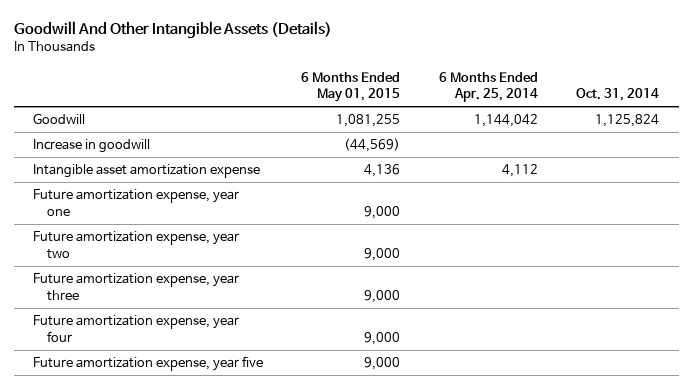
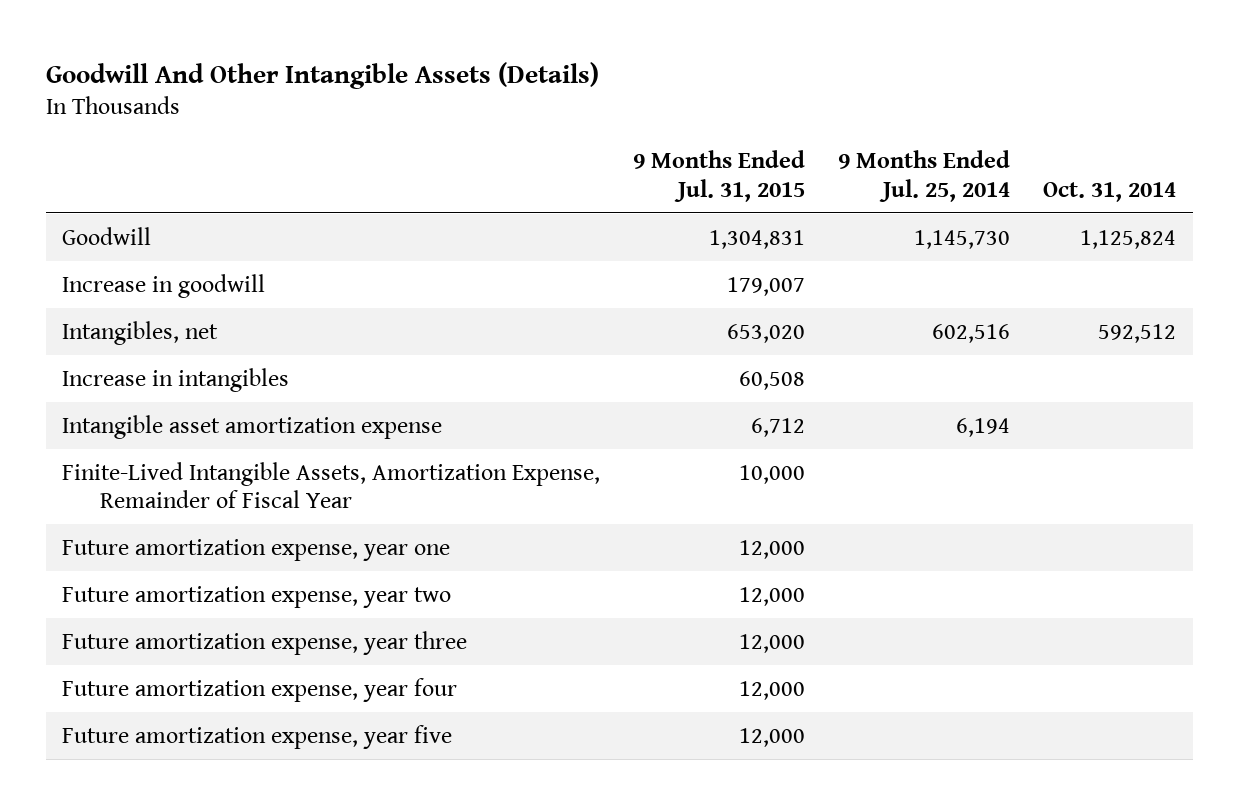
[301,71,401,103] 6 Months Ended May 01, 2015 -> none
[438,71,538,103] 6 Months Ended Apr. 25, 2014 -> none
none -> [633,150,806,202] 9 Months Ended Jul. 31, 2015
none -> [838,150,1011,202] 9 Months Ended Jul. 25, 2014
none -> [62,320,219,345] Intangibles, net
none -> [62,367,290,392] Increase in intangibles
none -> [62,461,601,508] Finite-Lived Intangible Assets, Amortization Expense, Remainder of Fiscal Year

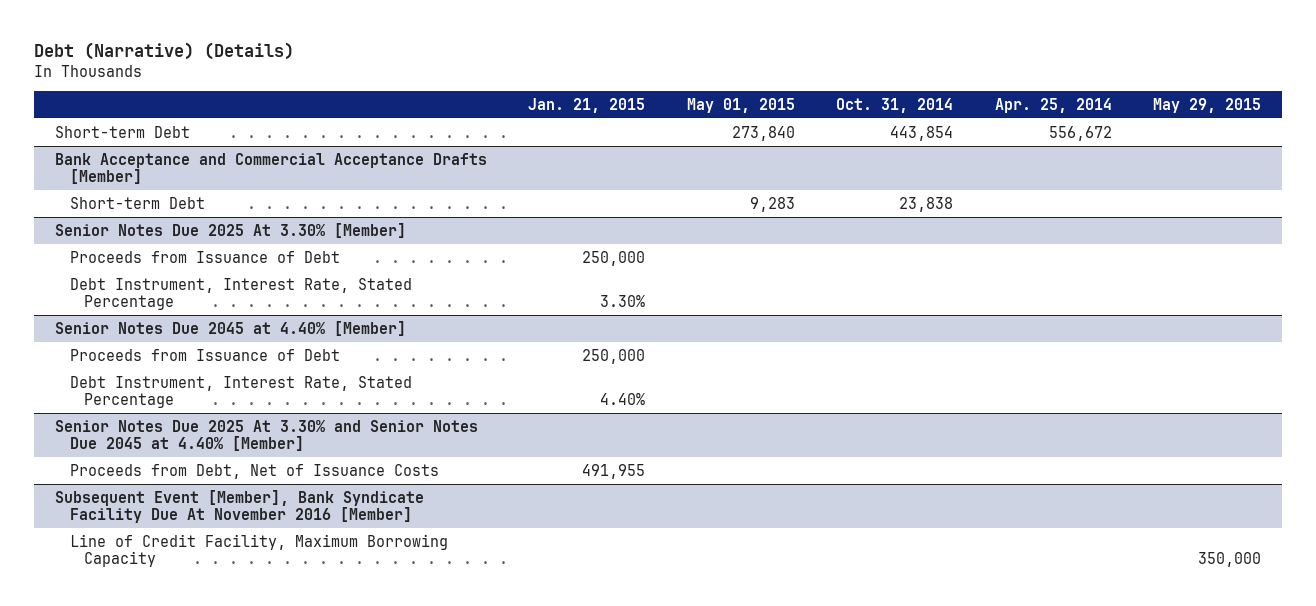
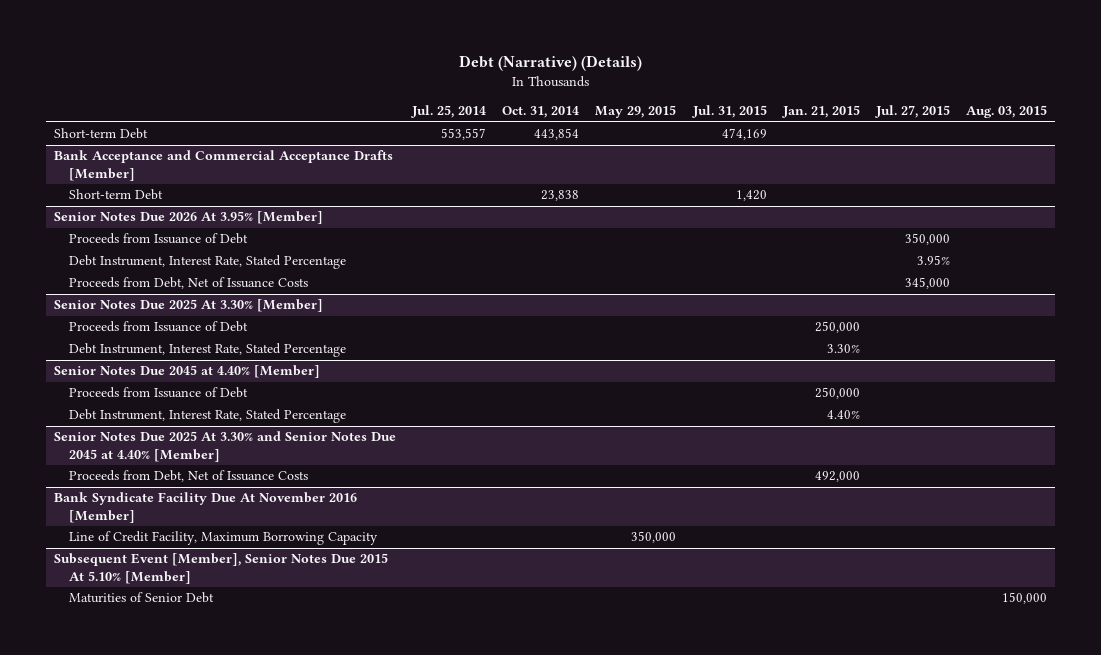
[686,97,795,113] May 01, 2015 -> none
[994,97,1112,113] Apr. 25, 2014 -> none
none -> [410,105,486,119] Jul. 25, 2014
none -> [691,105,767,119] Jul. 31, 2015
none -> [875,105,951,119] Jul. 27, 2015
none -> [966,105,1048,119] Aug. 03, 2015
none -> [53,211,323,225] Senior Notes Due 2026 At 3.95% [Member]
none -> [68,233,248,245] Proceeds from Issuance of Debt
none -> [68,255,346,270] Debt Instrument, Interest Rate, Stated Percentage
none -> [68,277,308,290] Proceeds from Debt, Net of Issuance Costs
[582,463,646,479] 491,955 -> [814,471,860,483] 492,000
[55,489,425,524] Subsequent Event [Member], Bank Syndicate Facility Due At November 2016 [Member] -> [53,492,357,523] Bank Syndicate Facility Due At November 2016 [Member]
none -> [53,553,388,584] Subsequent Event [Member], Senior Notes Due 2015 At 5.10% [Member]
none -> [68,592,214,604] Maturities of Senior Debt

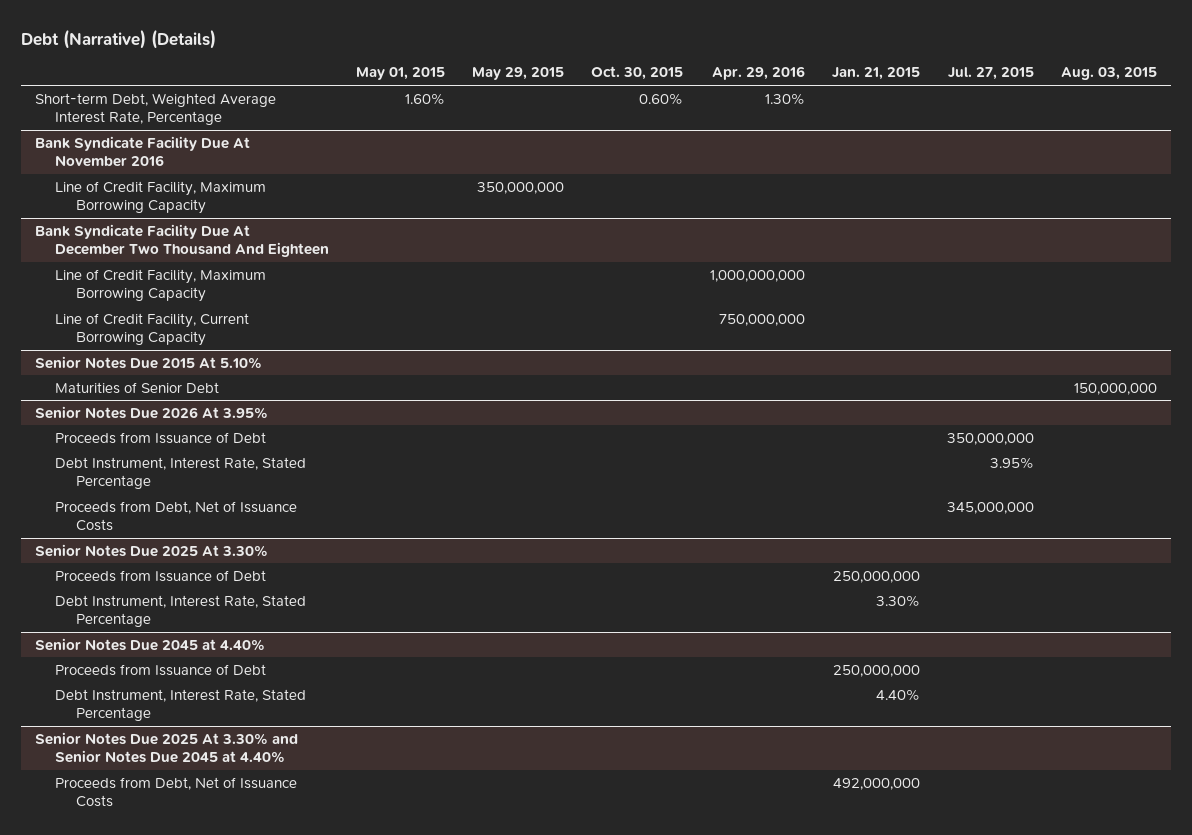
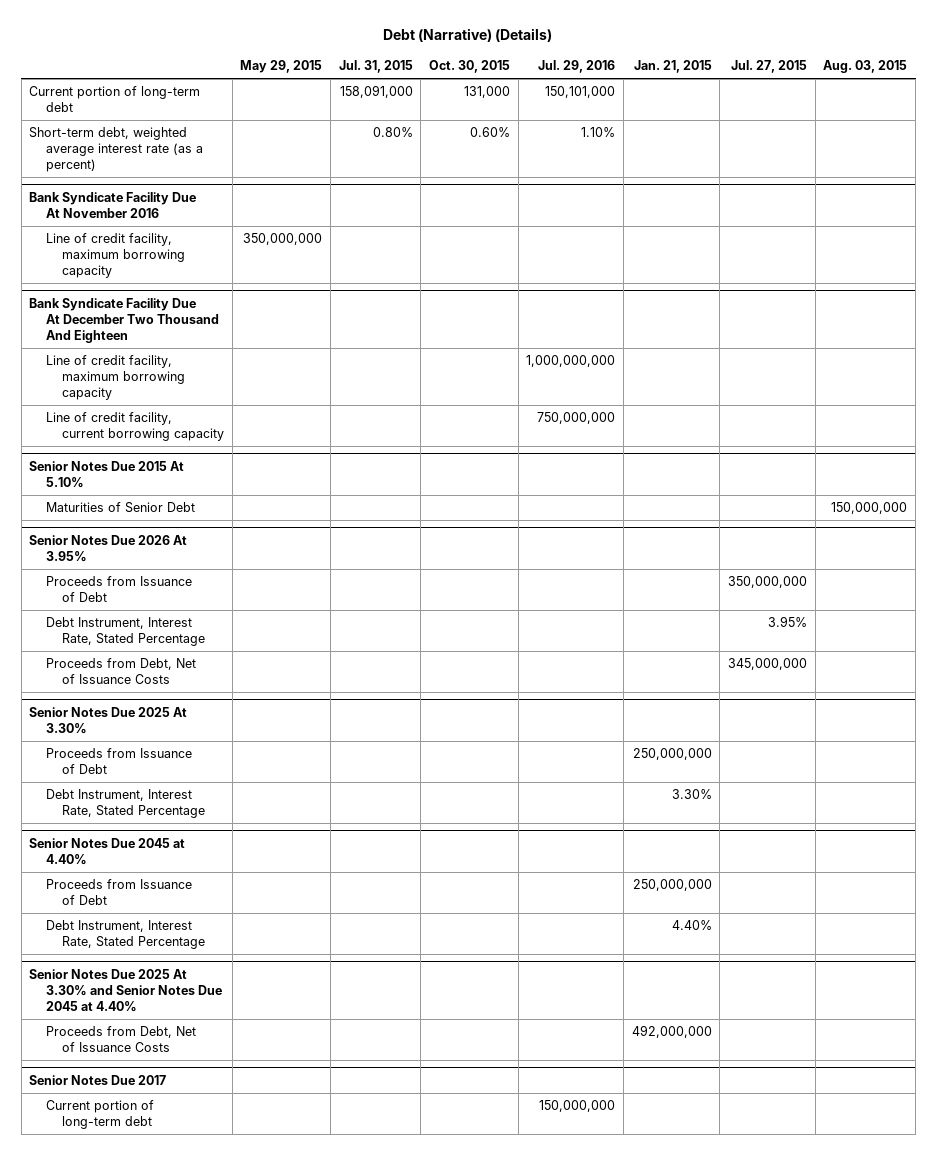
[356,67,446,81] May 01, 2015 -> none
[712,66,806,81] Apr. 29, 2016 -> none
none -> [338,59,413,73] Jul. 31, 2015
none -> [538,59,616,73] Jul. 29, 2016
none -> [29,86,201,113] Current portion of long-term debt
[34,92,276,126] Short-term Debt, Weighted Average Interest Rate, Percentage -> [29,127,203,172] Short-term debt, weighted average interest rate (as a percent)
[55,180,267,215] Line of Credit Facility, Maximum Borrowing Capacity -> [45,233,185,278] Line of credit facility, maximum borrowing capacity
[55,268,267,303] Line of Credit Facility, Maximum Borrowing Capacity -> [45,355,185,400] Line of credit facility, maximum borrowing capacity
[55,312,250,347] Line of Credit Facility, Current Borrowing Capacity -> [45,412,224,442] Line of credit facility, current borrowing capacity
none -> [29,1075,167,1086] Senior Notes Due 2017
none -> [45,1100,154,1130] Current portion of long-term debt

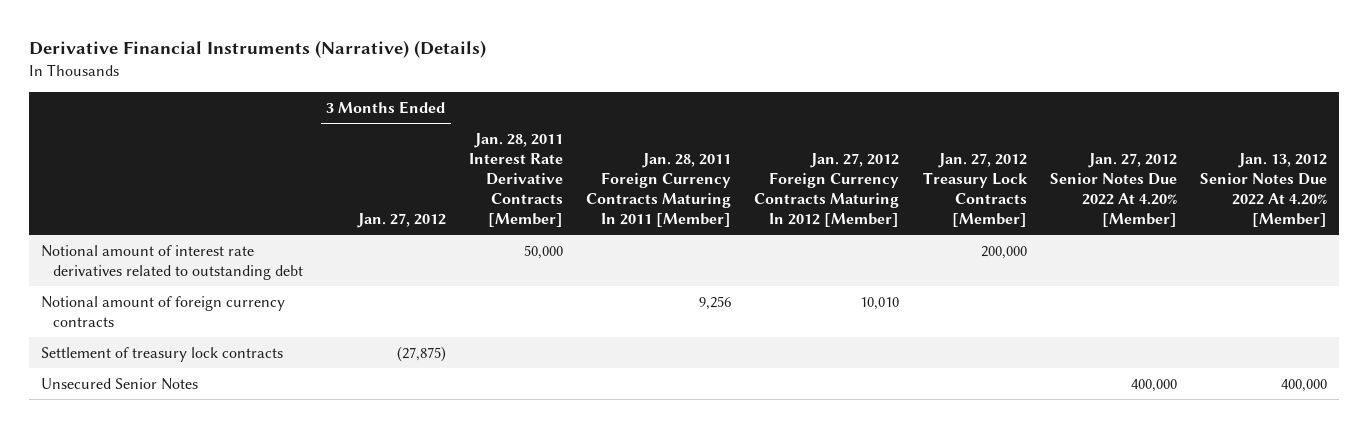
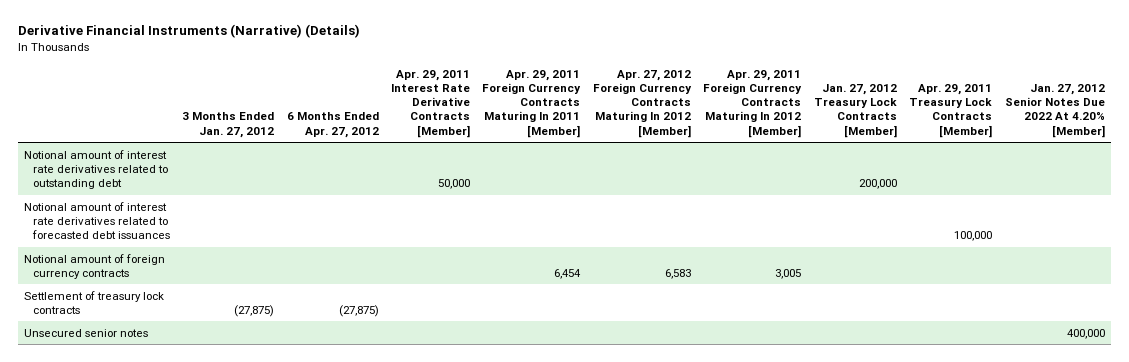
[468,133,563,227] Jan. 28, 2011 Interest Rate Derivative Contracts [Member] -> none
[586,153,732,227] Jan. 28, 2011 Foreign Currency Contracts Maturing In 2011 [Member] -> none
[754,153,900,227] Jan. 27, 2012 Foreign Currency Contracts Maturing In 2012 [Member] -> none
[1200,153,1328,227] Jan. 13, 2012 Senior Notes Due 2022 At 4.20% [Member] -> none
none -> [286,112,379,138] 6 Months Ended Apr. 27, 2012
none -> [391,69,471,138] Apr. 29, 2011 Interest Rate Derivative Contracts [Member]
none -> [482,69,582,138] Apr. 29, 2011 Foreign Currency Contracts Maturing In 2011 [Member]
none -> [592,69,692,138] Apr. 27, 2012 Foreign Currency Contracts Maturing In 2012 [Member]
none -> [703,69,803,138] Apr. 29, 2011 Foreign Currency Contracts Maturing In 2012 [Member]
none -> [909,83,993,138] Apr. 29, 2011 Treasury Lock Contracts [Member]
none -> [24,201,170,240] Notional amount of interest rate derivatives related to forecasted debt issuances
[40,377,198,390] Unsecured Senior Notes -> [24,328,149,337] Unsecured senior notes

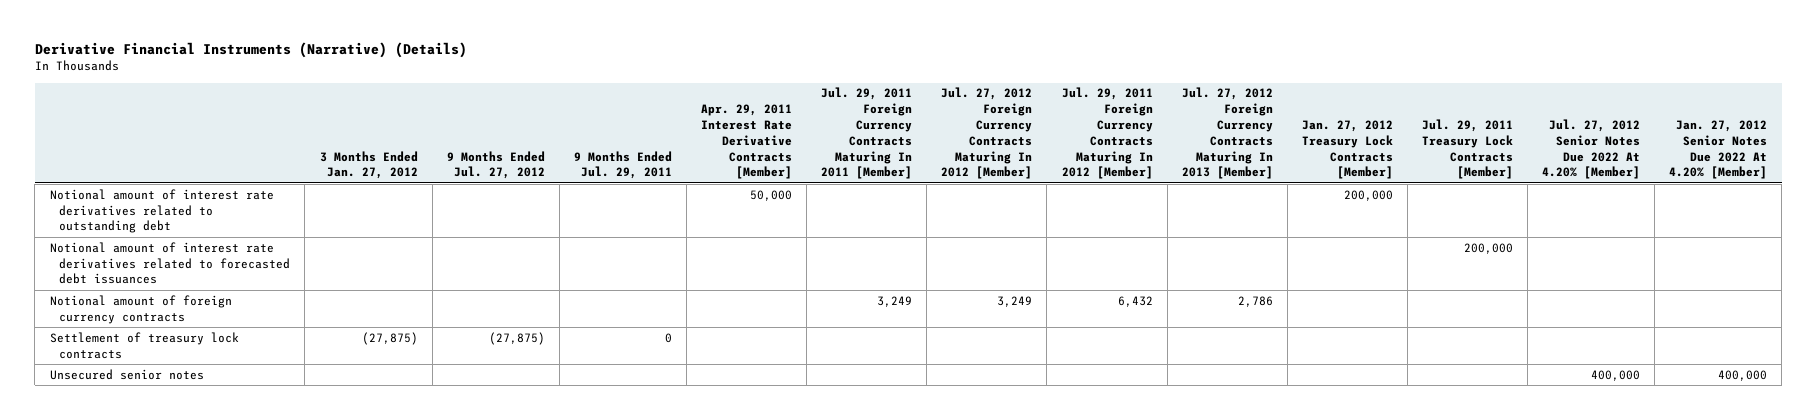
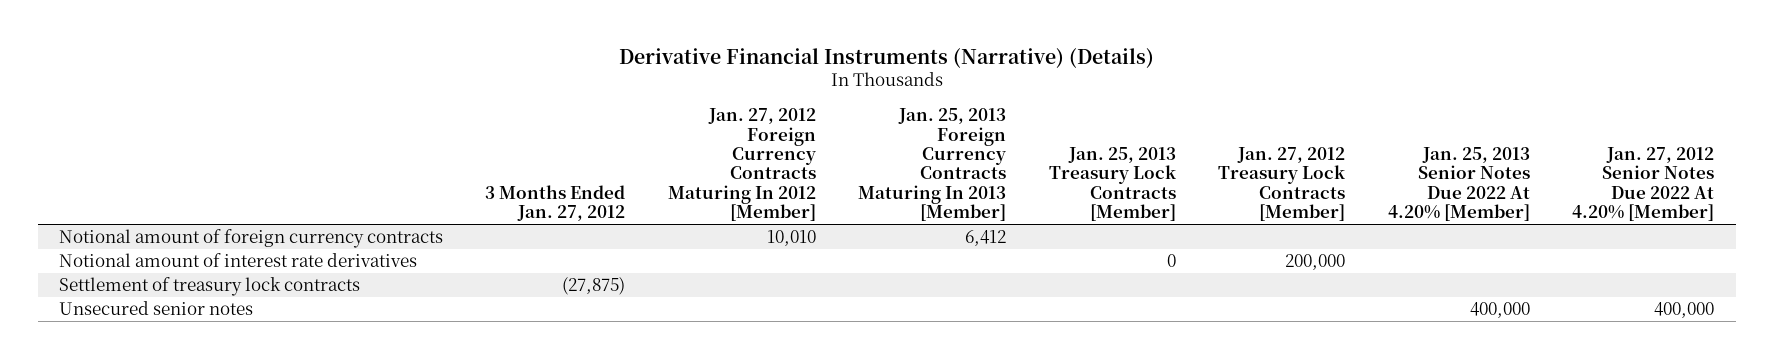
[446,150,545,180] 9 Months Ended Jul. 27, 2012 -> none
[573,150,672,180] 9 Months Ended Jul. 29, 2011 -> none
[701,104,793,180] Apr. 29, 2011 Interest Rate Derivative Contracts [Member] -> none
[821,87,913,180] Jul. 29, 2011 Foreign Currency Contracts Maturing In 2011 [Member] -> none
[941,87,1033,180] Jul. 27, 2012 Foreign Currency Contracts Maturing In 2012 [Member] -> none
[1061,87,1153,180] Jul. 29, 2011 Foreign Currency Contracts Maturing In 2012 [Member] -> none
[1181,87,1273,180] Jul. 27, 2012 Foreign Currency Contracts Maturing In 2013 [Member] -> none
[1422,119,1514,180] Jul. 29, 2011 Treasury Lock Contracts [Member] -> none
[1542,119,1641,180] Jul. 27, 2012 Senior Notes Due 2022 At 4.20% [Member] -> none
none -> [667,108,816,222] Jan. 27, 2012 Foreign Currency Contracts Maturing In 2012 [Member]
none -> [858,108,1007,222] Jan. 25, 2013 Foreign Currency Contracts Maturing In 2013 [Member]
none -> [1048,147,1176,222] Jan. 25, 2013 Treasury Lock Contracts [Member]
none -> [1387,147,1530,222] Jan. 25, 2013 Senior Notes Due 2022 At 4.20% [Member]
[49,188,274,234] Notional amount of interest rate derivatives related to outstanding debt -> none
[49,241,291,285] Notional amount of interest rate derivatives related to forecasted debt issuances -> none
none -> [58,253,417,268] Notional amount of interest rate derivatives

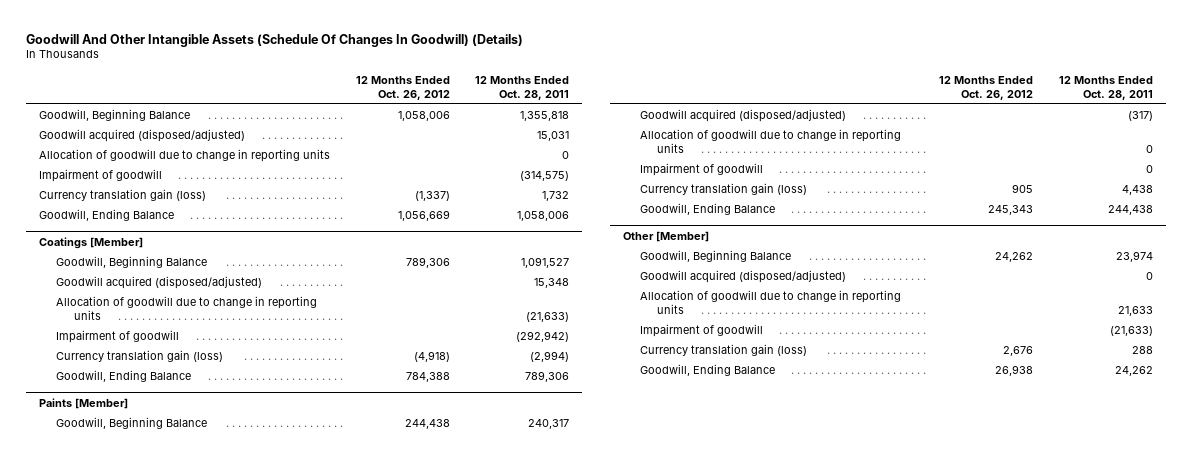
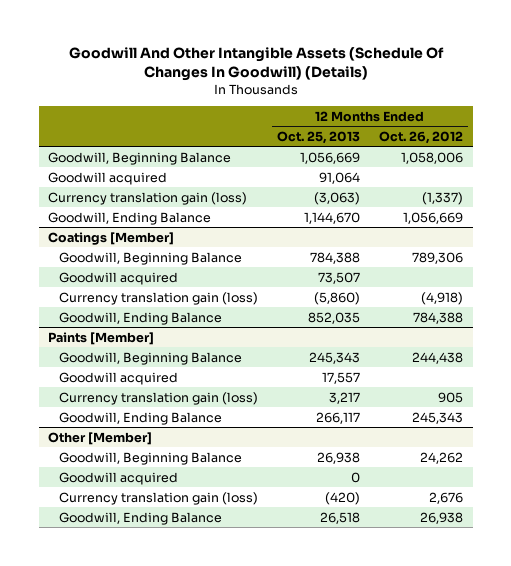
[475,75,570,100] 12 Months Ended Oct. 28, 2011 -> none
none -> [277,130,361,144] Oct. 25, 2013
[39,149,331,163] Allocation of goodwill due to change in reporting units -> none
[39,169,163,183] Impairment of goodwill -> none
[39,129,246,143] Goodwill acquired (disposed/adjusted) -> [48,171,168,185] Goodwill acquired
[56,296,318,320] Allocation of goodwill due to change in reporting units -> none
[56,330,180,344] Impairment of goodwill -> none
[56,276,263,290] Goodwill acquired (disposed/adjusted) -> [59,271,179,285] Goodwill acquired
[639,129,901,153] Allocation of goodwill due to change in reporting units -> none
[639,163,763,177] Impairment of goodwill -> none
[639,109,846,123] Goodwill acquired (disposed/adjusted) -> [59,371,179,385] Goodwill acquired
[639,290,901,314] Allocation of goodwill due to change in reporting units -> none
[639,324,763,338] Impairment of goodwill -> none
[639,270,846,284] Goodwill acquired (disposed/adjusted) -> [59,471,179,485] Goodwill acquired

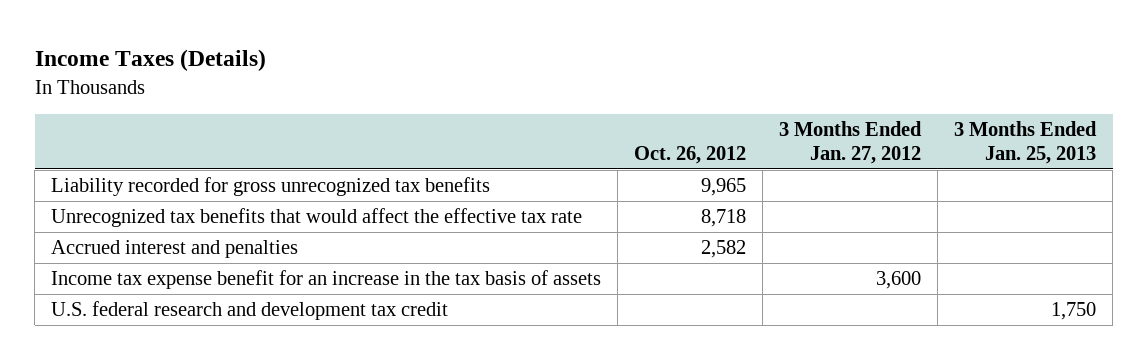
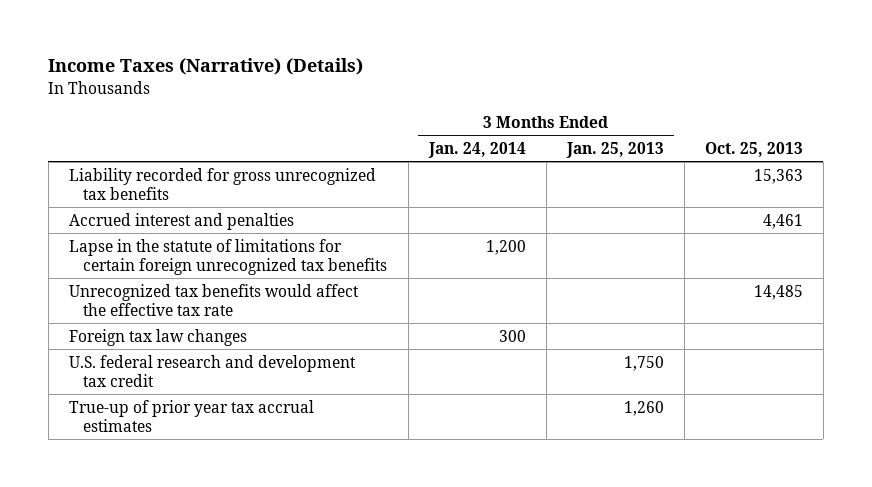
[34,49,266,72] Income Taxes (Details) -> [48,58,364,76] Income Taxes (Narrative) (Details)
[634,145,747,164] Oct. 26, 2012 -> none
[779,121,923,164] 3 Months Ended Jan. 27, 2012 -> none
none -> [427,141,526,158] Jan. 24, 2014
none -> [704,141,803,157] Oct. 25, 2013
[51,208,583,228] Unrecognized tax benefits that would affect the effective tax rate -> none
[51,270,602,290] Income tax expense benefit for an increase in the tax basis of assets -> none
none -> [68,238,388,275] Lapse in the statute of limitations for certain foreign unrecognized tax benefits
none -> [68,283,359,316] Unrecognized tax benefits would affect the effective tax rate
none -> [68,328,247,346] Foreign tax law changes
none -> [68,399,314,432] True-up of prior year tax accrual estimates

